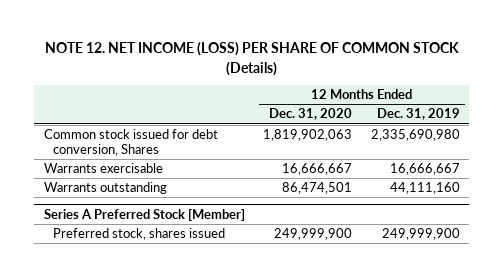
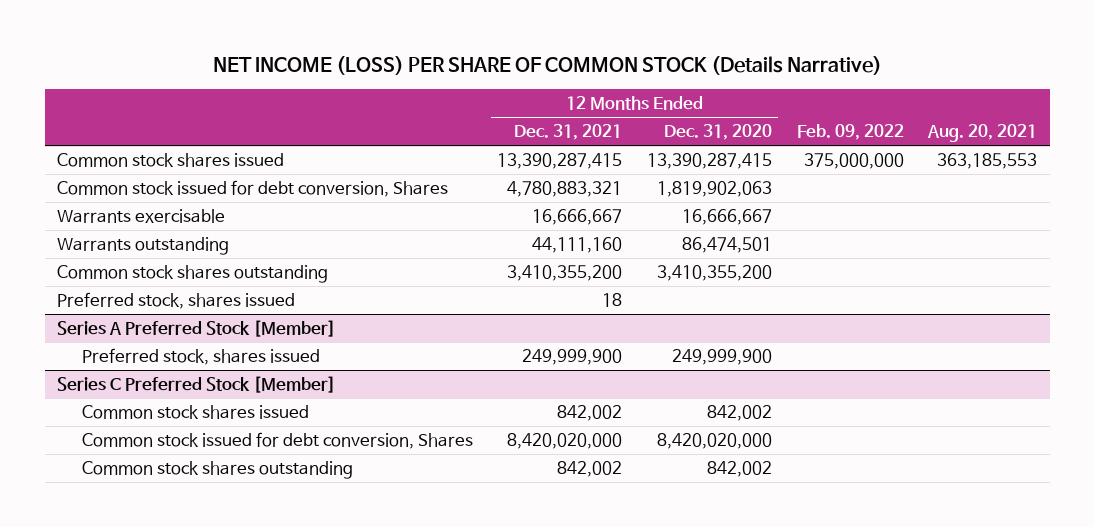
[44,42,459,76] NOTE 12. NET INCOME (LOSS) PER SHARE OF COMMON STOCK (Details) -> [213,55,883,75] NET INCOME (LOSS) PER SHARE OF COMMON STOCK (Details Narrative)
[376,108,460,121] Dec. 31, 2019 -> none
none -> [514,124,623,141] Dec. 31, 2021
none -> [796,124,904,141] Feb. 09, 2022
none -> [927,124,1038,143] Aug. 20, 2021
none -> [57,153,285,168] Common stock shares issued
none -> [57,265,329,284] Common stock shares outstanding
none -> [57,292,296,310] Preferred stock, shares issued
none -> [57,376,337,394] Series C Preferred Stock [Member]
none -> [81,405,309,420] Common stock shares issued
none -> [81,432,473,450] Common stock issued for debt conversion, Shares
none -> [81,461,353,480] Common stock shares outstanding

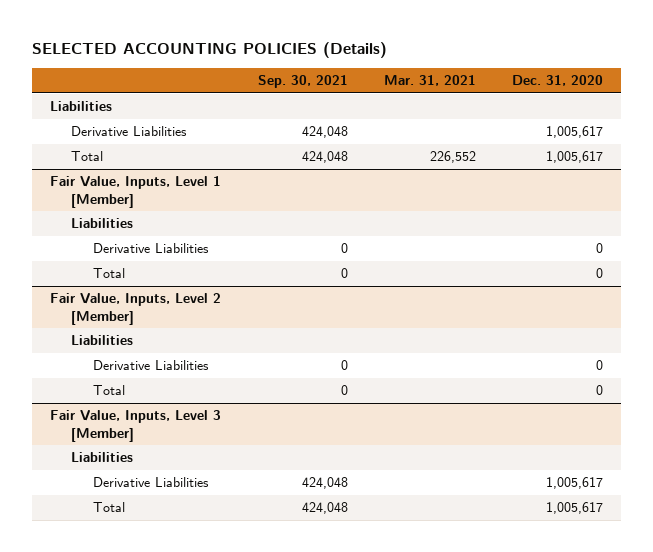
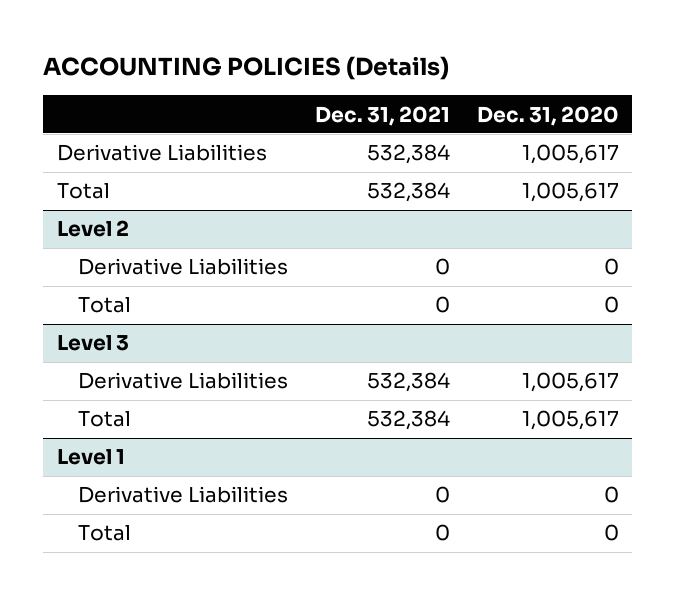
[32,41,388,58] SELECTED ACCOUNTING POLICIES (Details) -> [43,55,450,80] ACCOUNTING POLICIES (Details)
[257,75,348,89] Sep. 30, 2021 -> none
[383,75,476,87] Mar. 31, 2021 -> none
none -> [315,105,451,126] Dec. 31, 2021
[50,101,113,112] Liabilities -> none
[50,176,222,208] Fair Value, Inputs, Level 1 [Member] -> none
[71,218,134,229] Liabilities -> none
[92,243,209,254] Derivative Liabilities -> none
[92,268,125,279] Total -> none
[71,335,134,346] Liabilities -> none
[50,293,222,325] Fair Value, Inputs, Level 2 [Member] -> [56,220,129,238] Level 2
[71,452,134,463] Liabilities -> none
[50,410,222,442] Fair Value, Inputs, Level 3 [Member] -> [56,335,129,352] Level 3
none -> [56,449,125,466] Level 1
none -> [78,486,289,504] Derivative Liabilities
none -> [78,525,132,542] Total

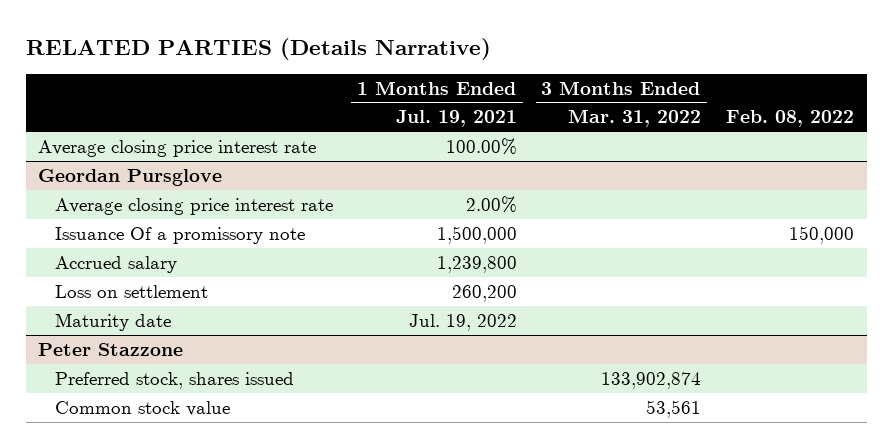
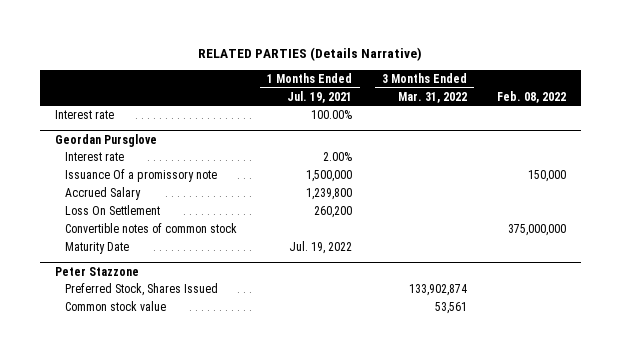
[38,139,317,157] Average closing price interest rate -> [54,110,114,120] Interest rate
[54,197,333,215] Average closing price interest rate -> [65,152,125,162] Interest rate
[54,255,177,273] Accrued salary -> [65,187,142,201] Accrued Salary
[54,284,208,298] Loss on settlement -> [65,205,161,216] Loss On Settlement
none -> [65,223,238,234] Convertible notes of common stock
[54,312,171,331] Maturity date -> [65,242,130,255] Maturity Date
[54,371,294,389] Preferred stock, shares issued -> [65,283,219,297] Preferred Stock, Shares Issued

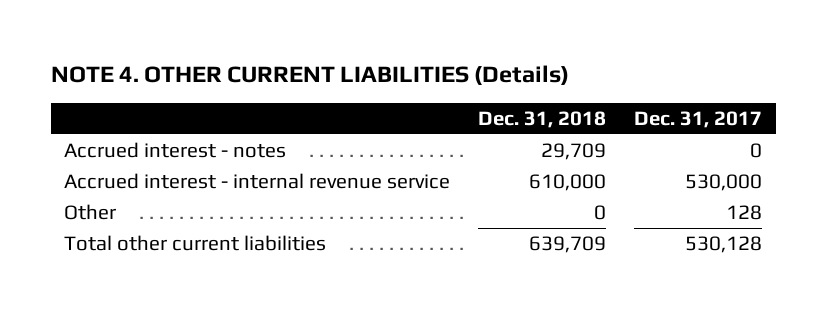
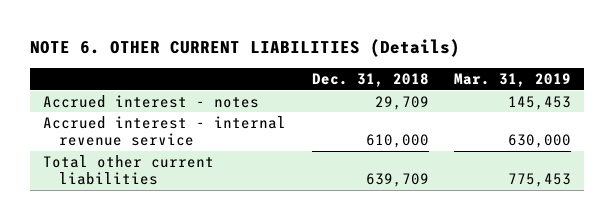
[50,65,569,86] NOTE 4. OTHER CURRENT LIABILITIES (Details) -> [30,39,461,58] NOTE 6. OTHER CURRENT LIABILITIES (Details)
[634,110,763,128] Dec. 31, 2017 -> none
none -> [453,72,571,87] Mar. 31, 2019
[64,203,117,220] Other -> none

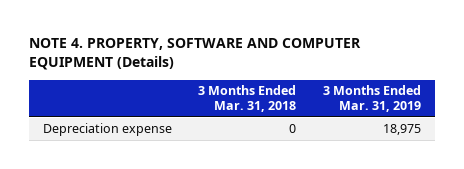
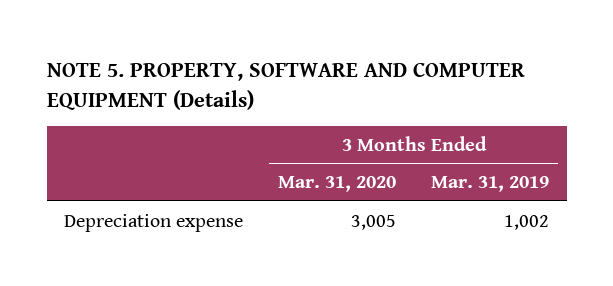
[29,38,362,71] NOTE 4. PROPERTY, SOFTWARE AND COMPUTER EQUIPMENT (Details) -> [46,61,525,110] NOTE 5. PROPERTY, SOFTWARE AND COMPUTER EQUIPMENT (Details)
[198,85,297,113] 3 Months Ended Mar. 31, 2018 -> none
none -> [278,175,397,192] Mar. 31, 2020
[383,124,422,136] 18,975 -> [504,214,550,230] 1,002

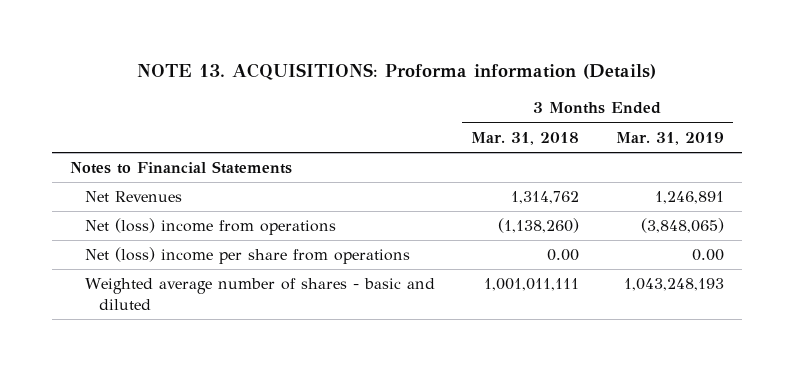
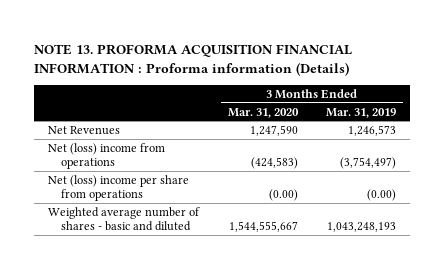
[136,62,656,80] NOTE 13. ACQUISITIONS: Proforma information (Details) -> [34,43,353,76] NOTE 13. PROFORMA ACQUISITION FINANCIAL INFORMATION : Proforma information (Details)
[471,131,580,145] Mar. 31, 2018 -> none
none -> [227,107,299,118] Mar. 31, 2020
[70,161,293,175] Notes to Financial Statements -> none
[654,191,724,205] 1,246,891 -> [347,124,396,136] 1,246,573
[640,218,724,234] (3,848,065) -> [339,157,396,170] (3,754,497)
[691,249,724,262] 0.00 -> [366,189,396,202] (0.00)

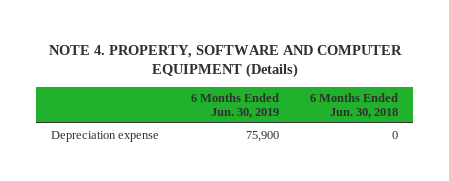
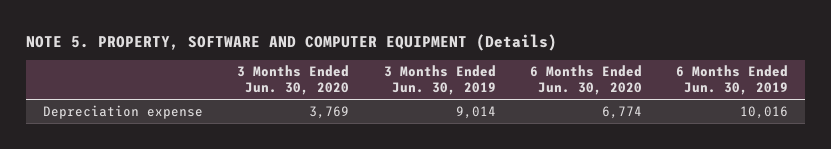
[48,44,402,79] NOTE 4. PROPERTY, SOFTWARE AND COMPUTER EQUIPMENT (Details) -> [26,33,558,51] NOTE 5. PROPERTY, SOFTWARE AND COMPUTER EQUIPMENT (Details)
[309,92,398,119] 6 Months Ended Jun. 30, 2018 -> none
none -> [237,65,350,96] 3 Months Ended Jun. 30, 2020
none -> [383,65,496,96] 3 Months Ended Jun. 30, 2019
none -> [529,65,642,96] 6 Months Ended Jun. 30, 2020
[245,130,279,142] 75,900 -> [740,106,789,120] 10,016

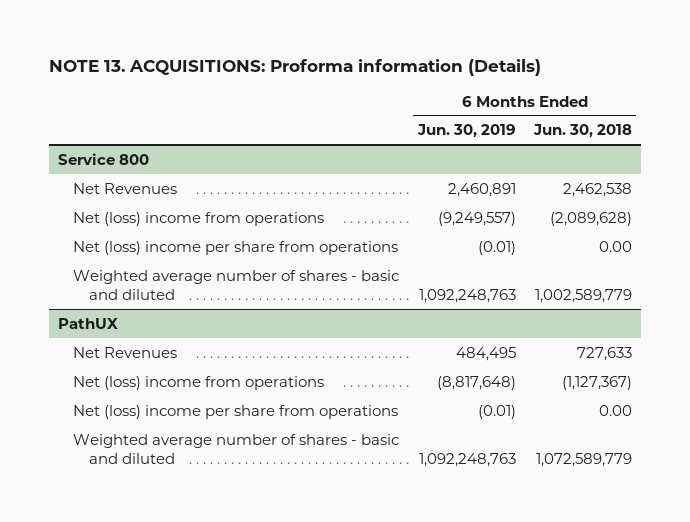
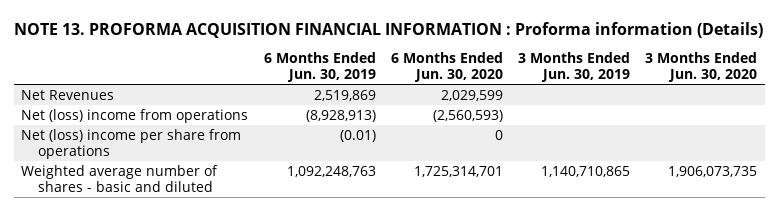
[49,59,542,77] NOTE 13. ACQUISITIONS: Proforma information (Details) -> [13,21,763,38] NOTE 13. PROFORMA ACQUISITION FINANCIAL INFORMATION : Proforma information (Details)
[532,124,632,139] Jun. 30, 2018 -> none
none -> [390,52,503,82] 6 Months Ended Jun. 30, 2020
none -> [517,52,630,82] 3 Months Ended Jun. 30, 2019
none -> [645,52,758,82] 3 Months Ended Jun. 30, 2020
[58,152,150,165] Service 800 -> none
[73,240,399,255] Net (loss) income per share from operations -> none
[73,269,400,300] Weighted average number of shares - basic and diluted -> none
[58,317,119,329] PathUX -> none
[73,346,178,358] Net Revenues -> none
[73,375,325,390] Net (loss) income from operations -> none
[447,182,516,197] 2,460,891 -> [313,90,376,102] 2,519,869
[437,211,516,226] (9,249,557) -> [305,110,376,123] (8,928,913)

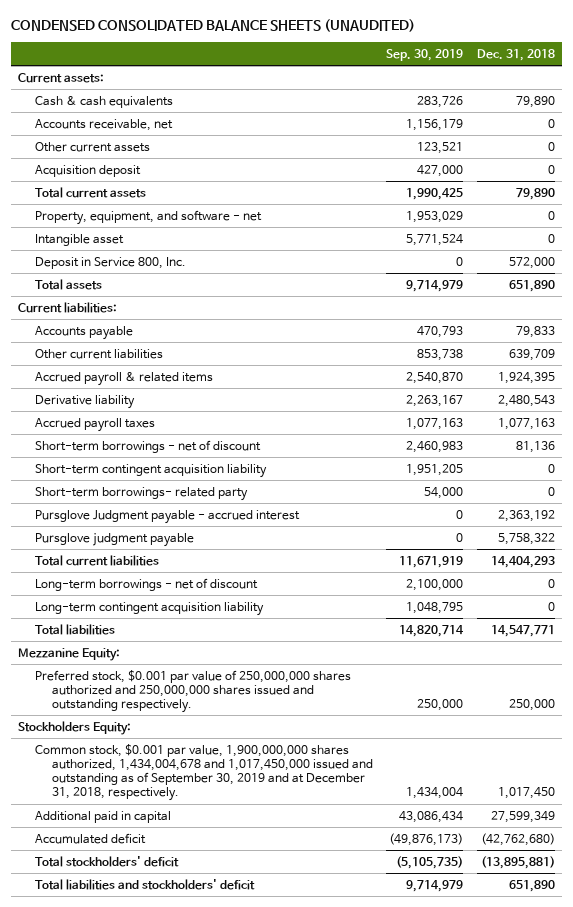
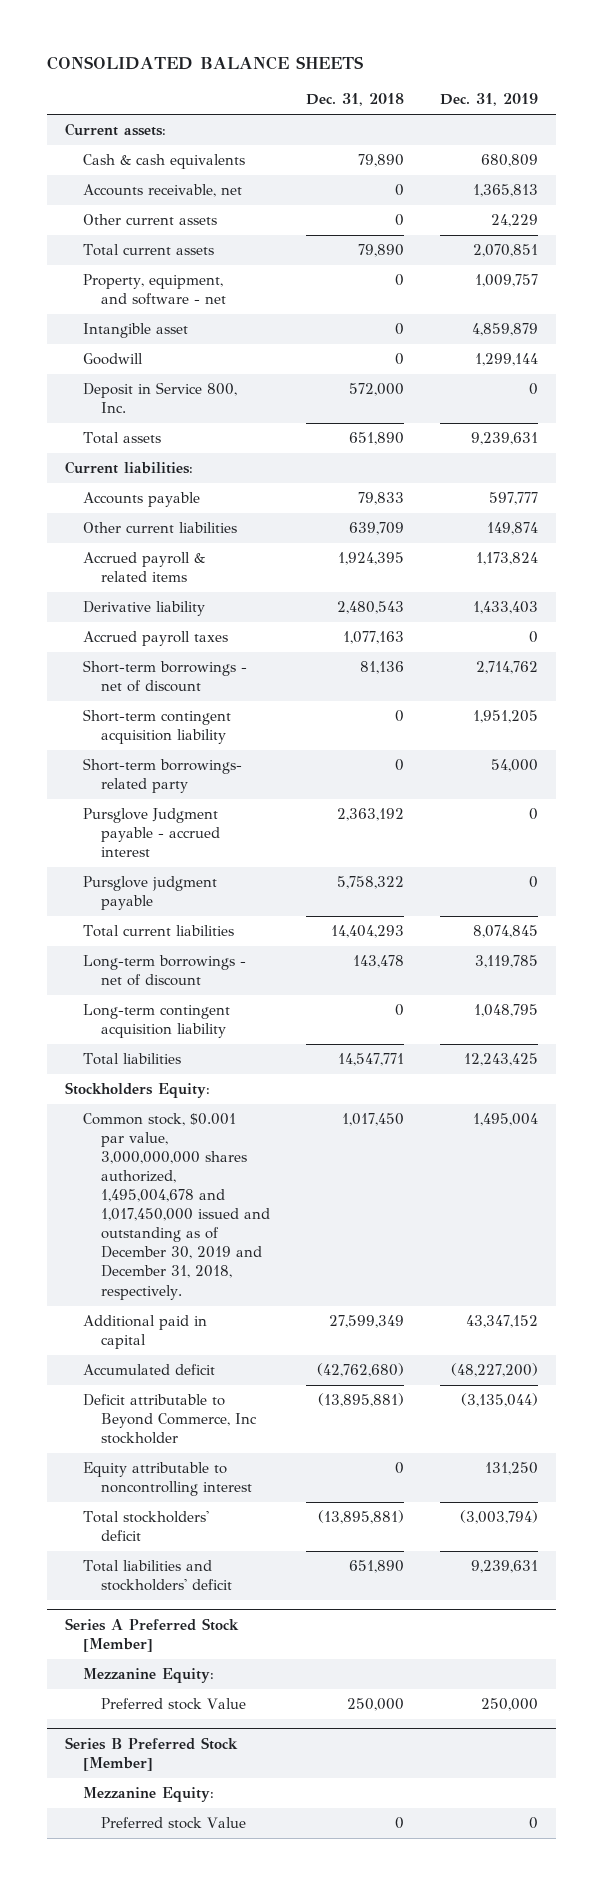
[10,18,415,32] CONDENSED CONSOLIDATED BALANCE SHEETS (UNAUDITED) -> [46,56,363,71] CONSOLIDATED BALANCE SHEETS
[386,48,464,61] Sep. 30, 2019 -> none
none -> [440,93,539,107] Dec. 31, 2019
[34,165,141,178] Acquisition deposit -> none
none -> [82,353,143,366] Goodwill
[547,579,555,589] 0 -> [353,955,405,969] 143,478
[17,648,120,662] Mezzanine Equity: -> none
[34,670,351,714] Preferred stock, $0.001 par value of 250,000,000 shares authorized and 250,000,000 shares issued and outstanding respectively. -> none
[34,744,373,802] Common stock, $0.001 par value, 1,900,000,000 shares authorized, 1,434,004,678 and 1,017,450,000 issued and outstanding as of September 30, 2019 and at December 31, 2018, respectively. -> [82,1113,270,1300] Common stock, $0.001 par value, 3,000,000,000 shares authorized, 1,495,004,678 and 1,017,450,000 issued and outstanding as of December 30, 2019 and December 31, 2018, respectively.
none -> [82,1394,257,1445] Deficit attributable to Beyond Commerce, Inc stockholder
none -> [82,1462,252,1497] Equity attributable to noncontrolling interest
none -> [64,1617,239,1652] Series A Preferred Stock [Member]
none -> [82,1668,214,1684] Mezzanine Equity:
none -> [100,1698,246,1711] Preferred stock Value
none -> [64,1736,238,1771] Series B Preferred Stock [Member]
none -> [82,1787,214,1803] Mezzanine Equity:
none -> [100,1817,246,1830] Preferred stock Value

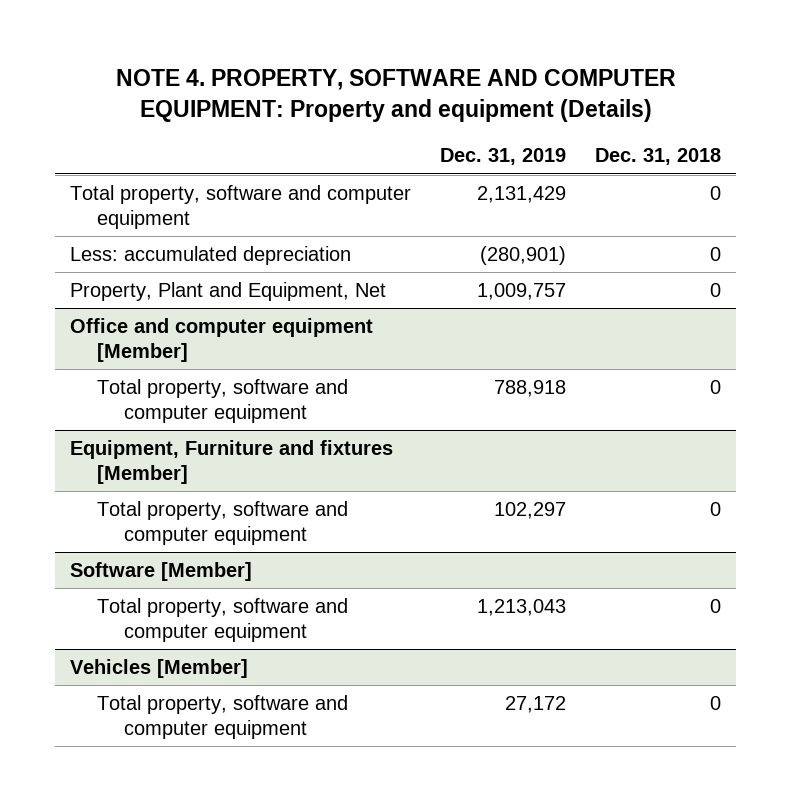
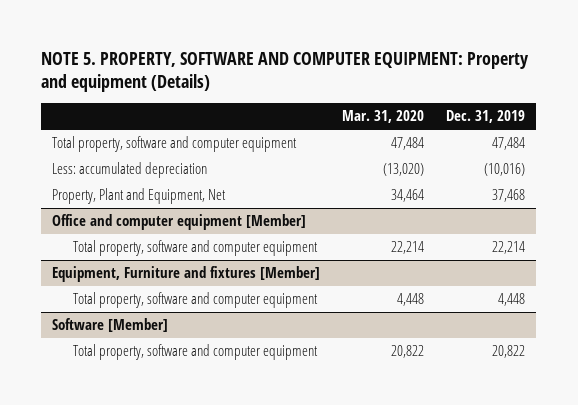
[115,69,676,123] NOTE 4. PROPERTY, SOFTWARE AND COMPUTER EQUIPMENT: Property and equipment (Details) -> [41,51,530,93] NOTE 5. PROPERTY, SOFTWARE AND COMPUTER EQUIPMENT: Property and equipment (Details)
[595,148,722,166] Dec. 31, 2018 -> none
none -> [342,110,425,124] Mar. 31, 2020
[477,186,567,204] 2,131,429 -> [492,137,526,151] 47,484
[480,246,567,266] (280,901) -> [484,163,526,177] (10,016)
[477,283,567,301] 1,009,757 -> [492,189,526,203] 37,468
[494,380,567,398] 788,918 -> [492,241,526,255] 22,214
[494,502,567,520] 102,297 -> [498,293,526,307] 4,448
[69,659,248,679] Vehicles [Member] -> none
[96,695,348,740] Total property, software and computer equipment -> none
[477,599,567,617] 1,213,043 -> [492,345,526,359] 20,822

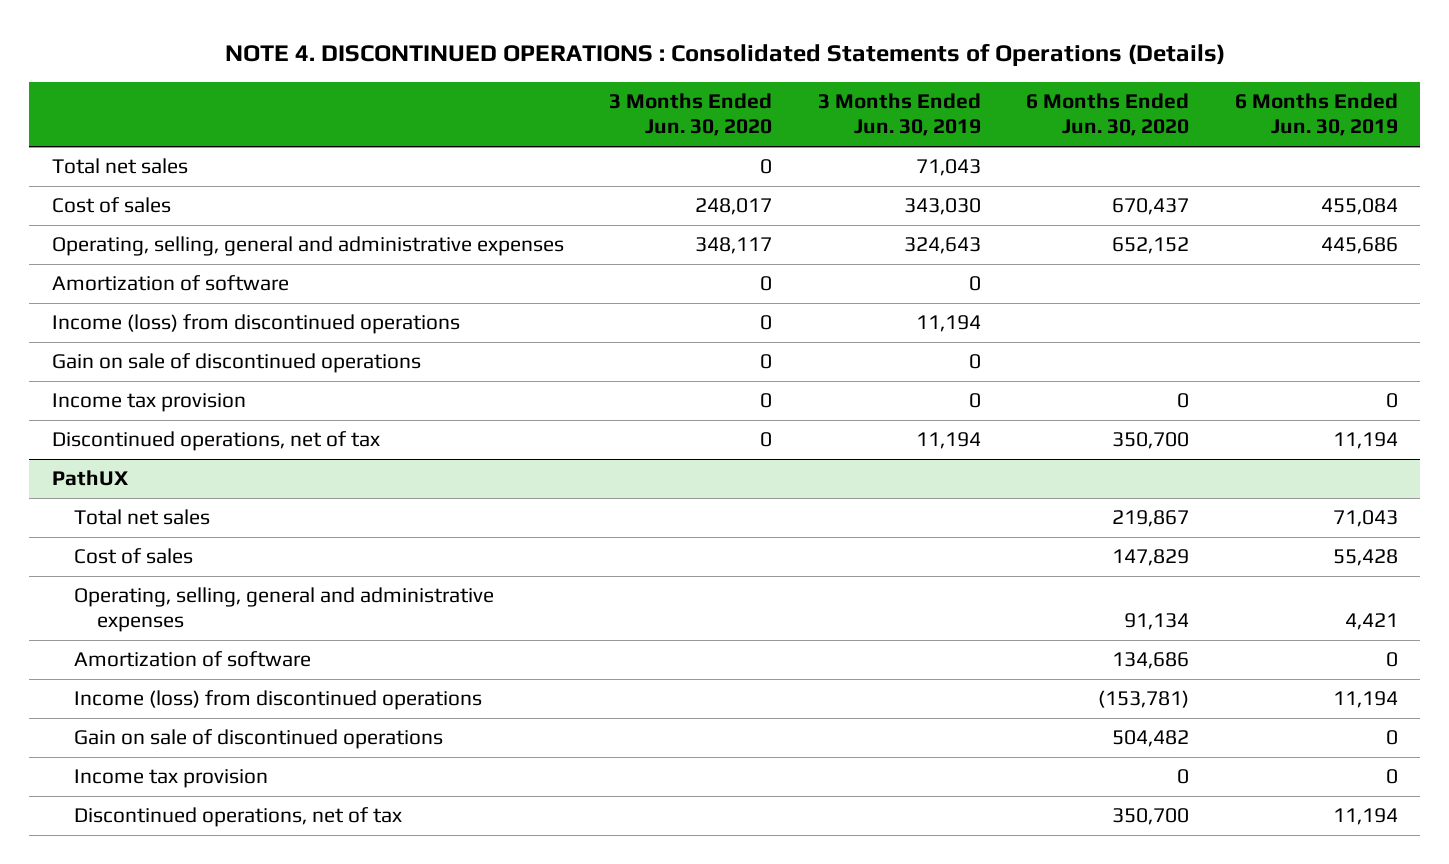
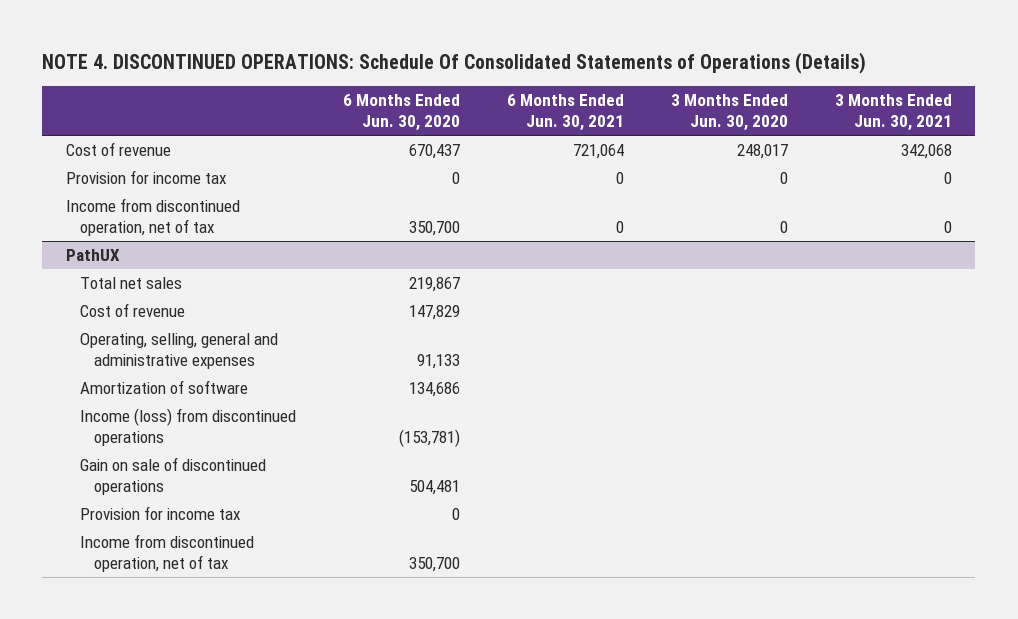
[224,43,1225,67] NOTE 4. DISCONTINUED OPERATIONS : Consolidated Statements of Operations (Details) -> [42,51,867,74] NOTE 4. DISCONTINUED OPERATIONS: Schedule Of Consolidated Statements of Operations (Details)
[817,93,981,137] 3 Months Ended Jun. 30, 2019 -> none
[1234,93,1398,137] 6 Months Ended Jun. 30, 2019 -> none
none -> [506,94,624,131] 6 Months Ended Jun. 30, 2021
none -> [834,94,952,131] 3 Months Ended Jun. 30, 2021
[51,158,188,175] Total net sales -> none
[51,236,564,257] Operating, selling, general and administrative expenses -> none
[51,275,289,292] Amortization of software -> none
[51,314,460,335] Income (loss) from discontinued operations -> none
[51,353,421,374] Gain on sale of discontinued operations -> none
[51,197,171,214] Cost of sales -> [65,142,171,157] Cost of revenue
[51,393,246,413] Income tax provision -> [65,170,226,185] Provision for income tax
[51,431,380,452] Discontinued operations, net of tax -> [65,198,240,236] Income from discontinued operation, net of tax
[74,548,194,565] Cost of sales -> [79,303,185,318] Cost of revenue
[1124,613,1190,631] 91,134 -> [416,353,460,369] 91,133
[1112,730,1190,748] 504,482 -> [408,479,460,495] 504,481
[74,769,269,789] Income tax provision -> [79,506,240,521] Provision for income tax
[74,807,403,828] Discontinued operations, net of tax -> [79,534,254,572] Income from discontinued operation, net of tax

